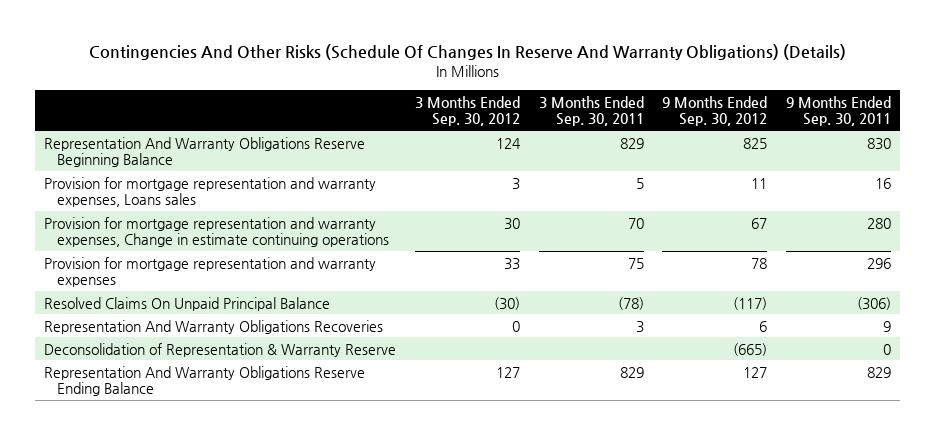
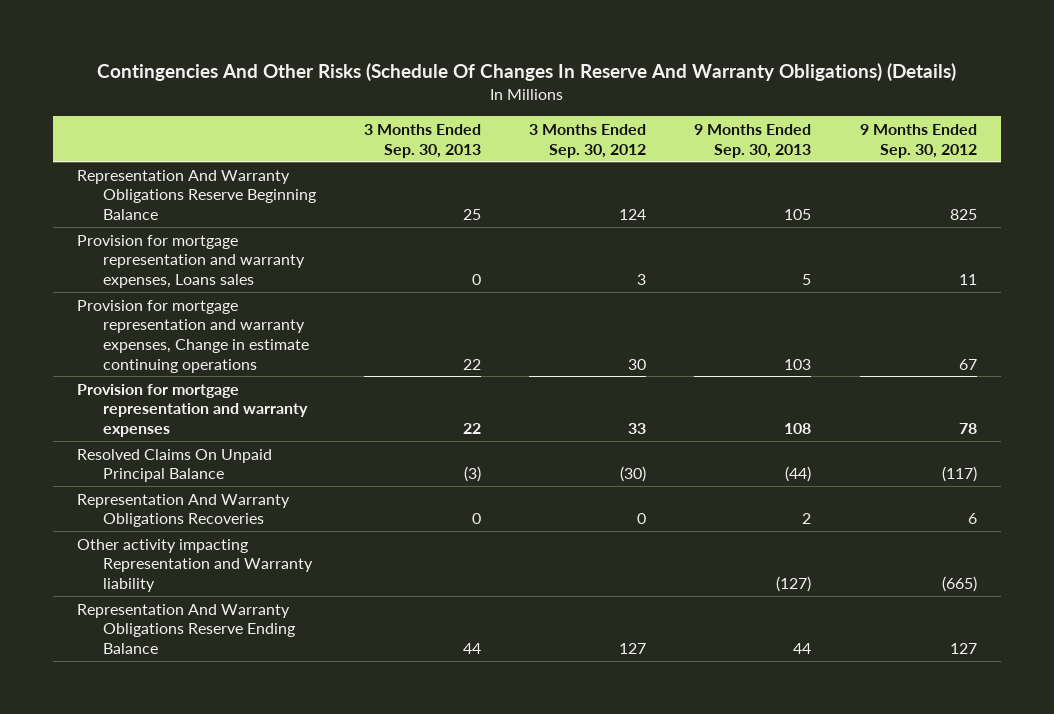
[538,95,644,127] 3 Months Ended Sep. 30, 2011 -> none
[785,95,891,127] 9 Months Ended Sep. 30, 2011 -> none
none -> [364,123,482,158] 3 Months Ended Sep. 30, 2013
none -> [694,123,812,158] 9 Months Ended Sep. 30, 2013
[44,342,397,357] Deconsolidation of Representation & Warranty Reserve -> [77,538,314,592] Other activity impacting Representation and Warranty liability

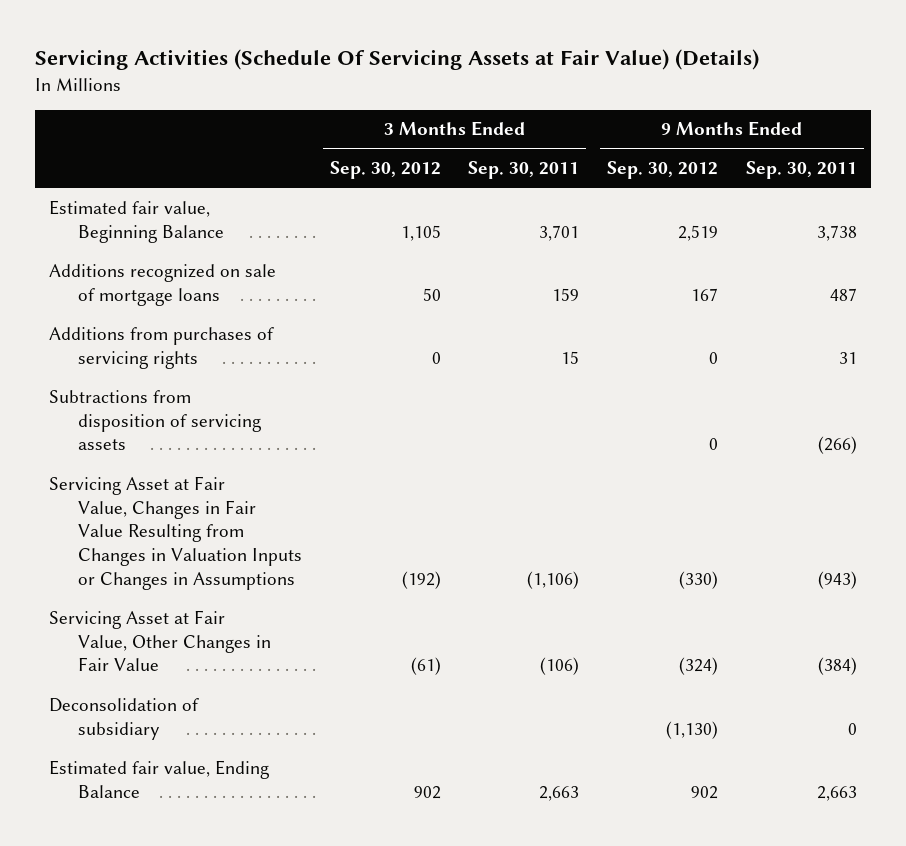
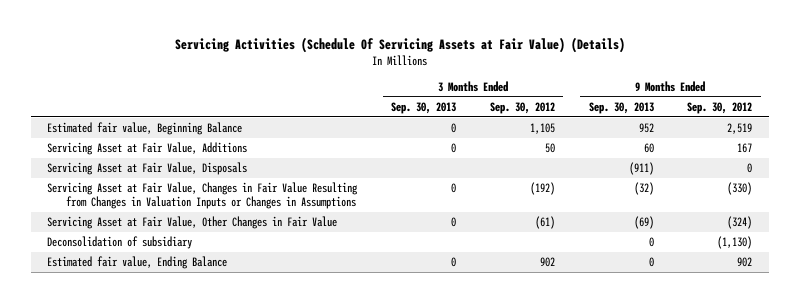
[468,161,580,180] Sep. 30, 2011 -> none
[745,161,857,180] Sep. 30, 2011 -> none
none -> [391,102,457,115] Sep. 30, 2013
none -> [588,102,654,115] Sep. 30, 2013
[48,263,276,306] Additions recognized on sale of mortgage loans -> none
[48,326,274,369] Additions from purchases of servicing rights -> [47,142,248,156] Servicing Asset at Fair Value, Additions
[431,351,441,364] 0 -> [544,143,555,154] 50
[709,351,719,364] 0 -> [737,143,753,154] 167
[48,389,262,451] Subtractions from disposition of servicing assets -> [47,162,248,176] Servicing Asset at Fair Value, Disposals

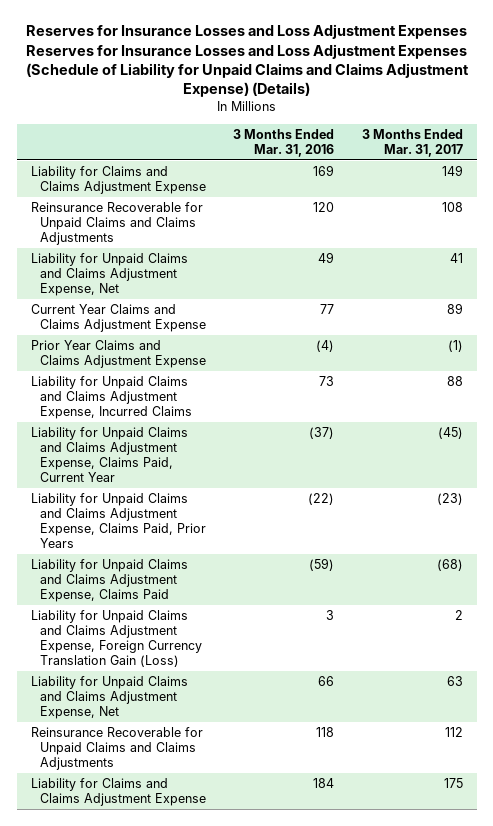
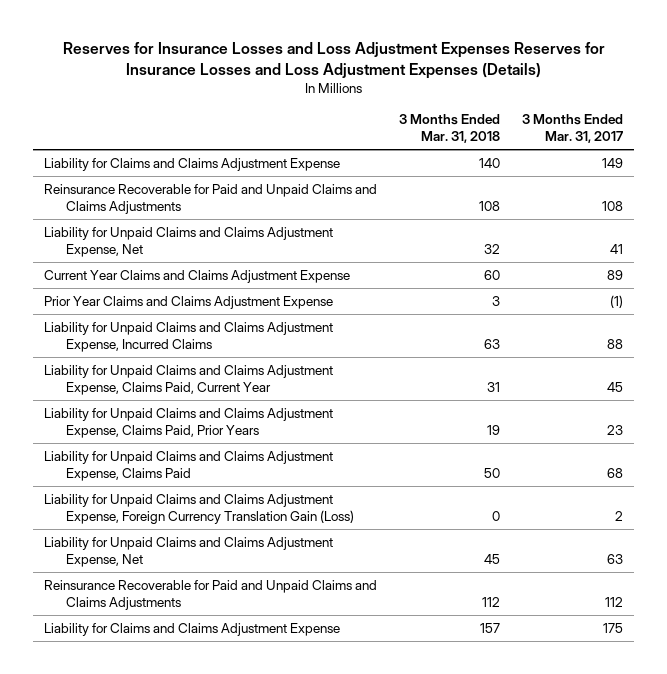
[25,24,469,98] Reserves for Insurance Losses and Loss Adjustment Expenses Reserves for Insurance Losses and Loss Adjustment Expenses (Schedule of Liability for Unpaid Claims and Claims Adjustment Expense) (Details) -> [62,41,605,79] Reserves for Insurance Losses and Loss Adjustment Expenses Reserves for Insurance Losses and Loss Adjustment Expenses (Details)
[233,128,335,157] 3 Months Ended Mar. 31, 2016 -> none
none -> [399,114,501,144] 3 Months Ended Mar. 31, 2018
[30,202,203,245] Reinsurance Recoverable for Unpaid Claims and Claims Adjustments -> [44,183,378,214] Reinsurance Recoverable for Paid and Unpaid Claims and Claims Adjustments
[437,427,463,440] (45) -> [607,381,624,392] 45
[436,493,463,506] (23) -> [607,424,624,435] 23
[436,559,463,572] (68) -> [607,467,624,478] 68
[30,727,203,770] Reinsurance Recoverable for Unpaid Claims and Claims Adjustments -> [44,579,378,610] Reinsurance Recoverable for Paid and Unpaid Claims and Claims Adjustments

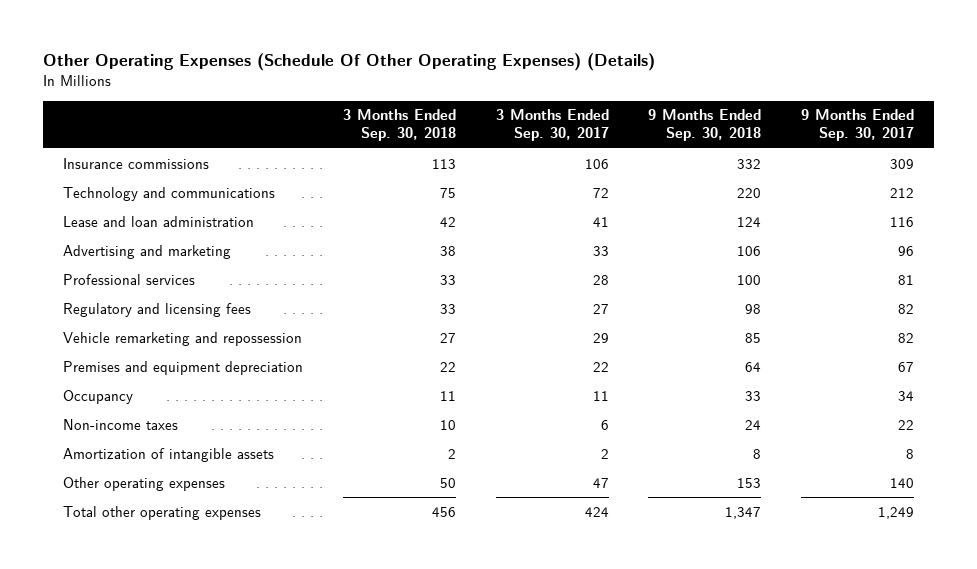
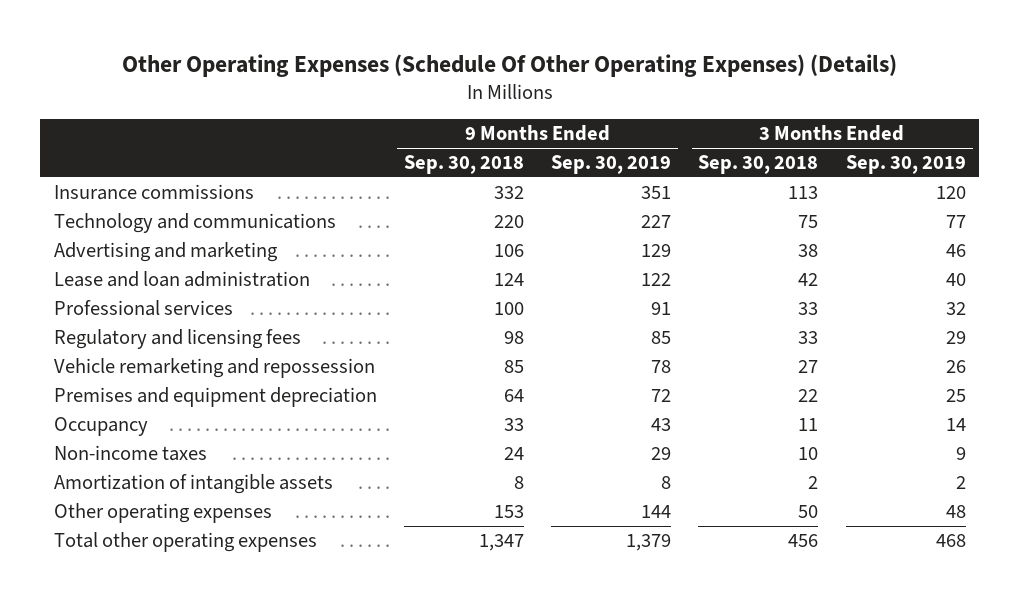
[495,109,609,142] 3 Months Ended Sep. 30, 2017 -> none
[801,109,915,142] 9 Months Ended Sep. 30, 2017 -> none
none -> [551,155,672,175] Sep. 30, 2019
none -> [845,155,966,175] Sep. 30, 2019
[63,215,255,227] Lease and loan administration -> [53,271,310,288] Lease and loan administration

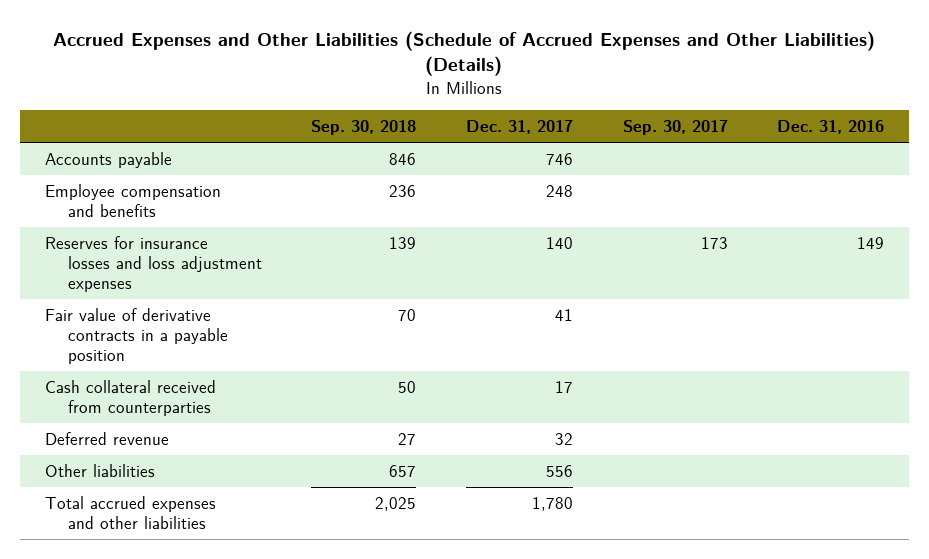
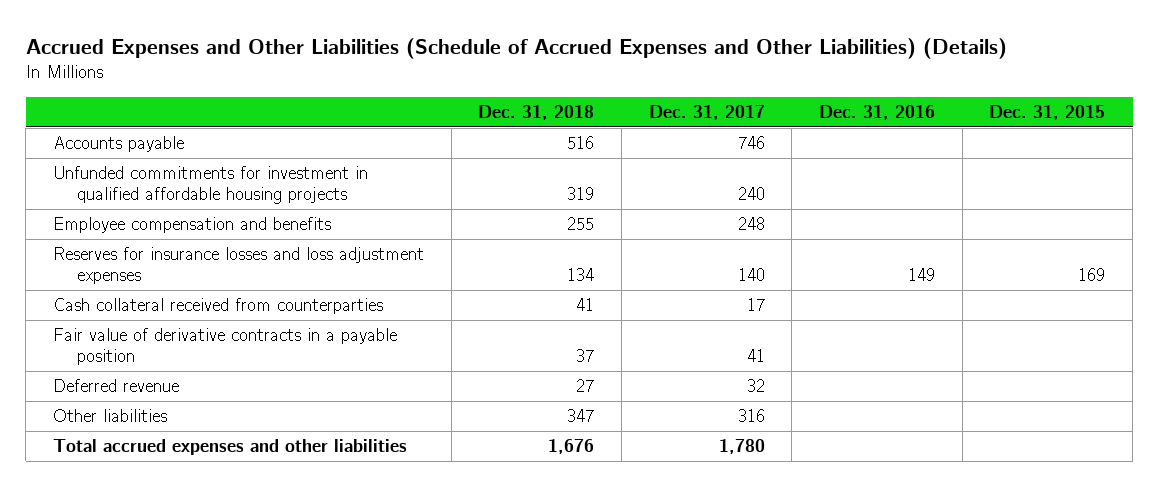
[311,120,417,136] Sep. 30, 2018 -> none
[622,120,728,136] Sep. 30, 2017 -> none
none -> [478,104,595,120] Dec. 31, 2018
none -> [989,104,1106,120] Dec. 31, 2015
none -> [52,166,368,205] Unfunded commitments for investment in qualified affordable housing projects
[44,307,228,365] Fair value of derivative contracts in a payable position -> [52,328,397,366] Fair value of derivative contracts in a payable position
[545,464,573,477] 556 -> [737,409,765,423] 316

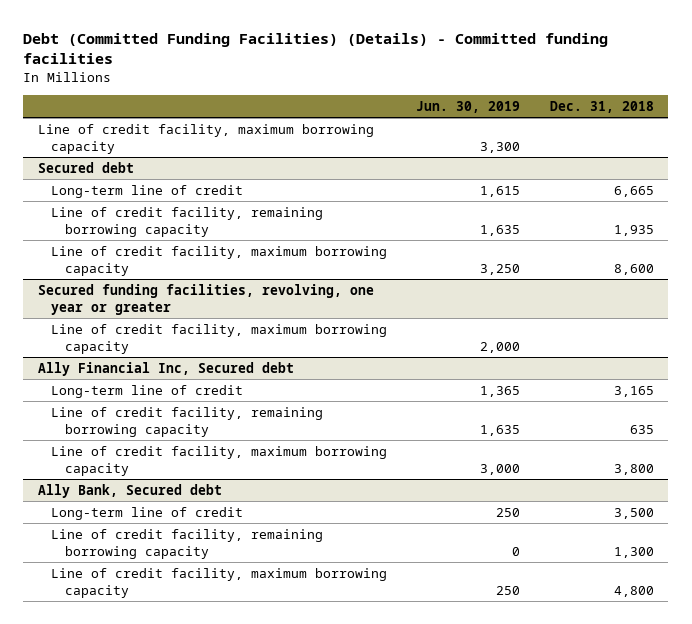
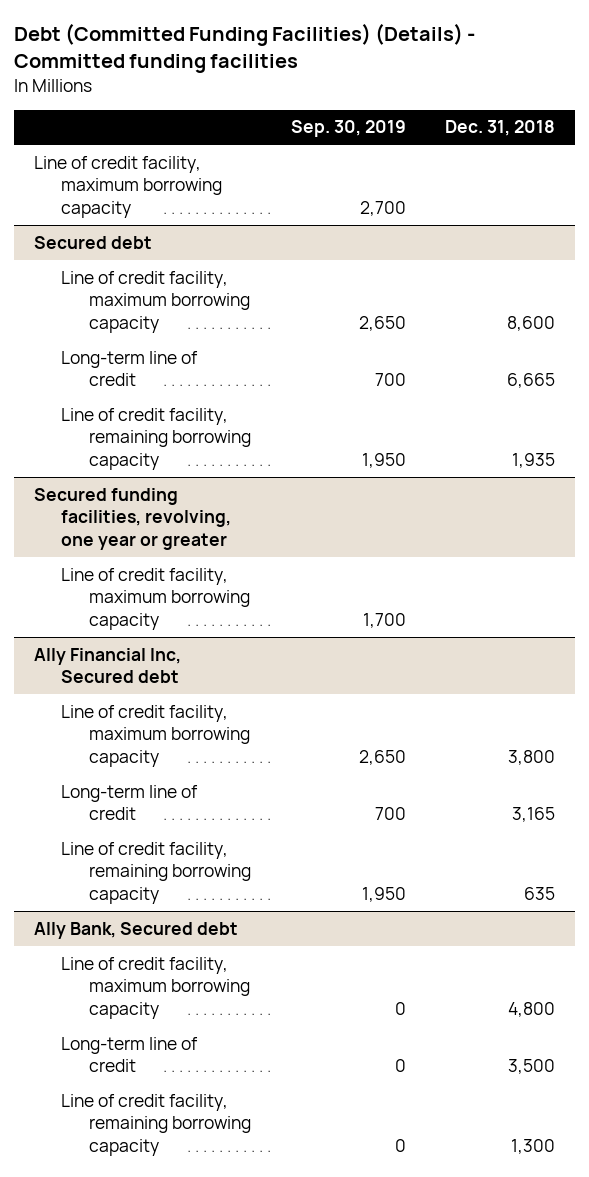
[416,101,521,114] Jun. 30, 2019 -> none
none -> [290,120,406,138] Sep. 30, 2019
[51,245,388,276] Line of credit facility, maximum borrowing capacity -> [61,270,251,334] Line of credit facility, maximum borrowing capacity
[51,445,388,476] Line of credit facility, maximum borrowing capacity -> [61,704,251,768] Line of credit facility, maximum borrowing capacity
[51,567,388,598] Line of credit facility, maximum borrowing capacity -> [61,956,251,1020] Line of credit facility, maximum borrowing capacity

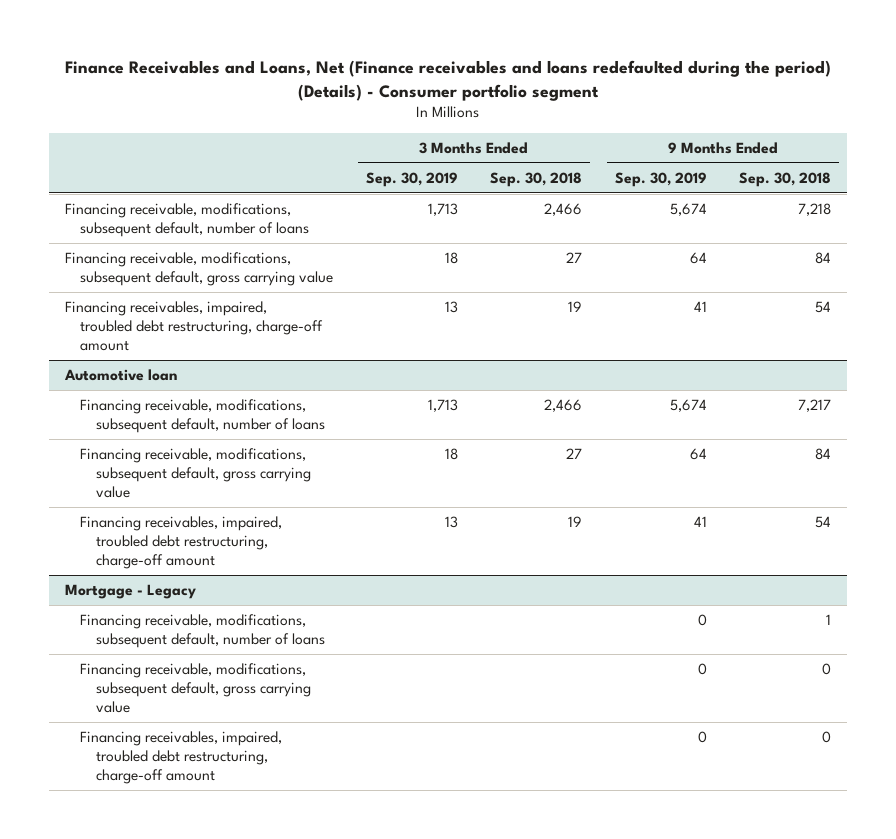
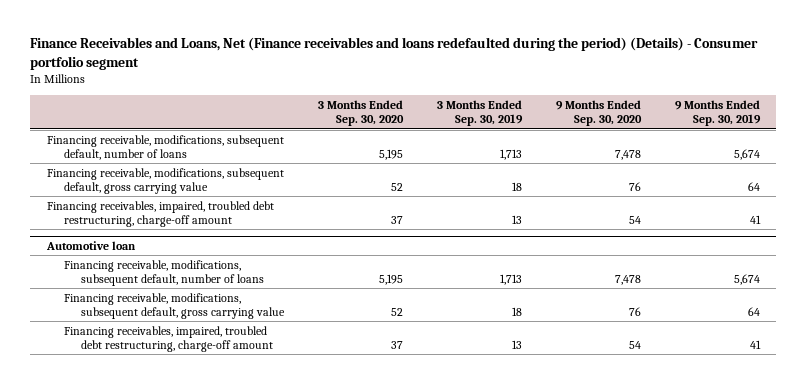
[490,171,583,187] Sep. 30, 2018 -> none
[739,171,832,187] Sep. 30, 2018 -> none
none -> [318,99,405,127] 3 Months Ended Sep. 30, 2020
none -> [555,99,642,127] 9 Months Ended Sep. 30, 2020
[64,584,196,600] Mortgage - Legacy -> none
[80,614,325,649] Financing receivable, modifications, subsequent default, number of loans -> none
[80,663,311,714] Financing receivable, modifications, subsequent default, gross carrying value -> none
[80,731,283,785] Financing receivables, impaired, troubled debt restructuring, charge-off amount -> none

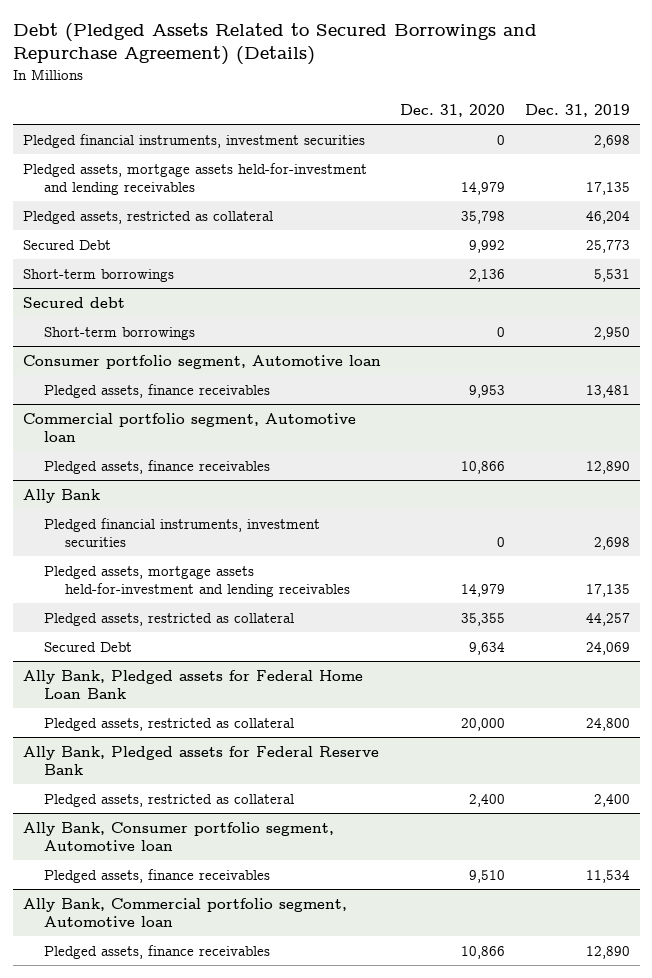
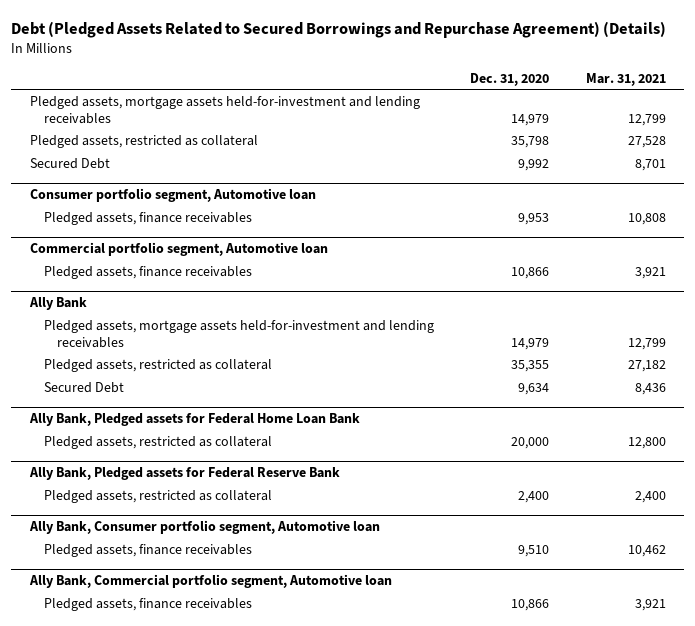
[524,103,630,117] Dec. 31, 2019 -> none
none -> [585,72,666,86] Mar. 31, 2021
[22,133,365,148] Pledged financial instruments, investment securities -> none
[22,268,174,282] Short-term borrowings -> none
[22,296,125,308] Secured debt -> none
[43,326,195,340] Short-term borrowings -> none
[43,517,320,547] Pledged financial instruments, investment securities -> none

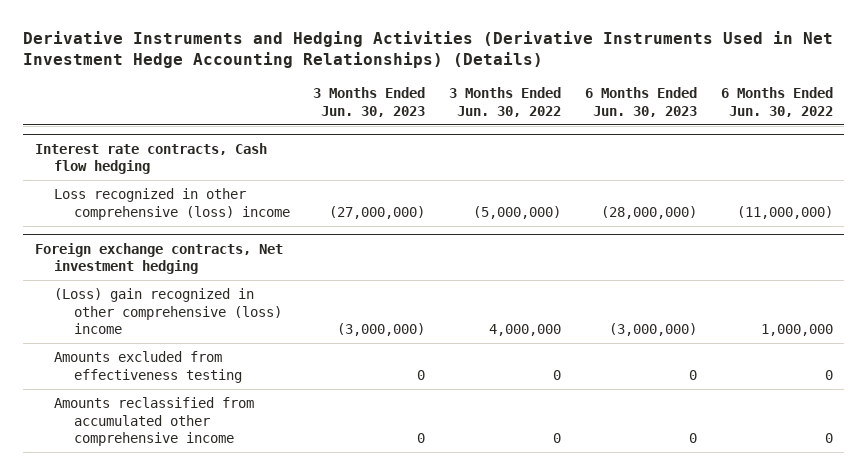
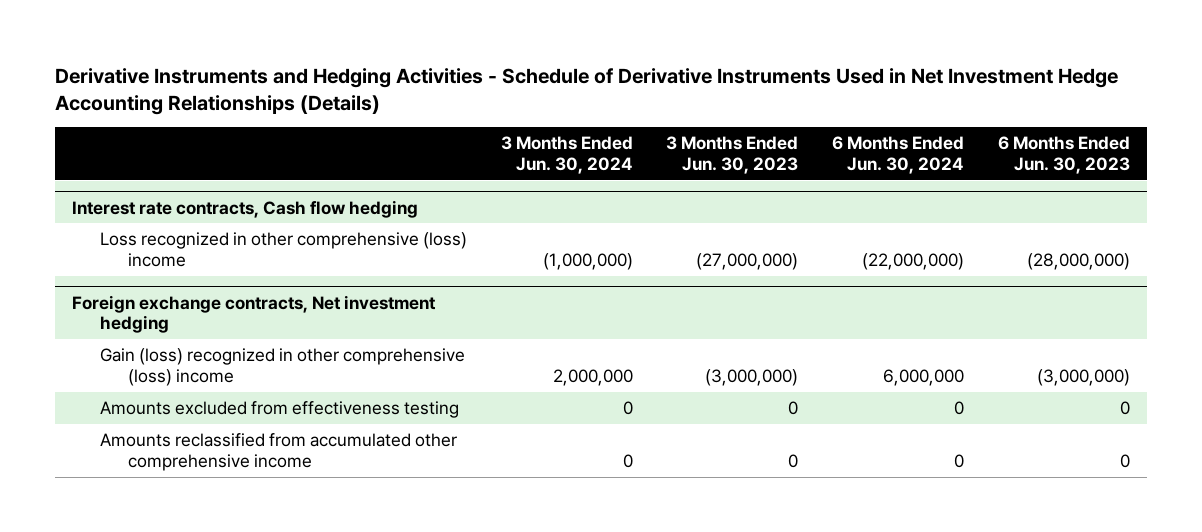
[22,31,833,69] Derivative Instruments and Hedging Activities (Derivative Instruments Used in Net Investment Hedge Accounting Relationships) (Details) -> [55,67,1119,115] Derivative Instruments and Hedging Activities - Schedule of Derivative Instruments Used in Net Investment Hedge Accounting Relationships (Details)
[449,86,562,117] 3 Months Ended Jun. 30, 2022 -> none
[720,86,833,117] 6 Months Ended Jun. 30, 2022 -> none
none -> [500,136,633,175] 3 Months Ended Jun. 30, 2024
none -> [832,136,965,175] 6 Months Ended Jun. 30, 2024
[54,287,282,335] (Loss) gain recognized in other comprehensive (loss) income -> [100,348,466,386] Gain (loss) recognized in other comprehensive (loss) income

